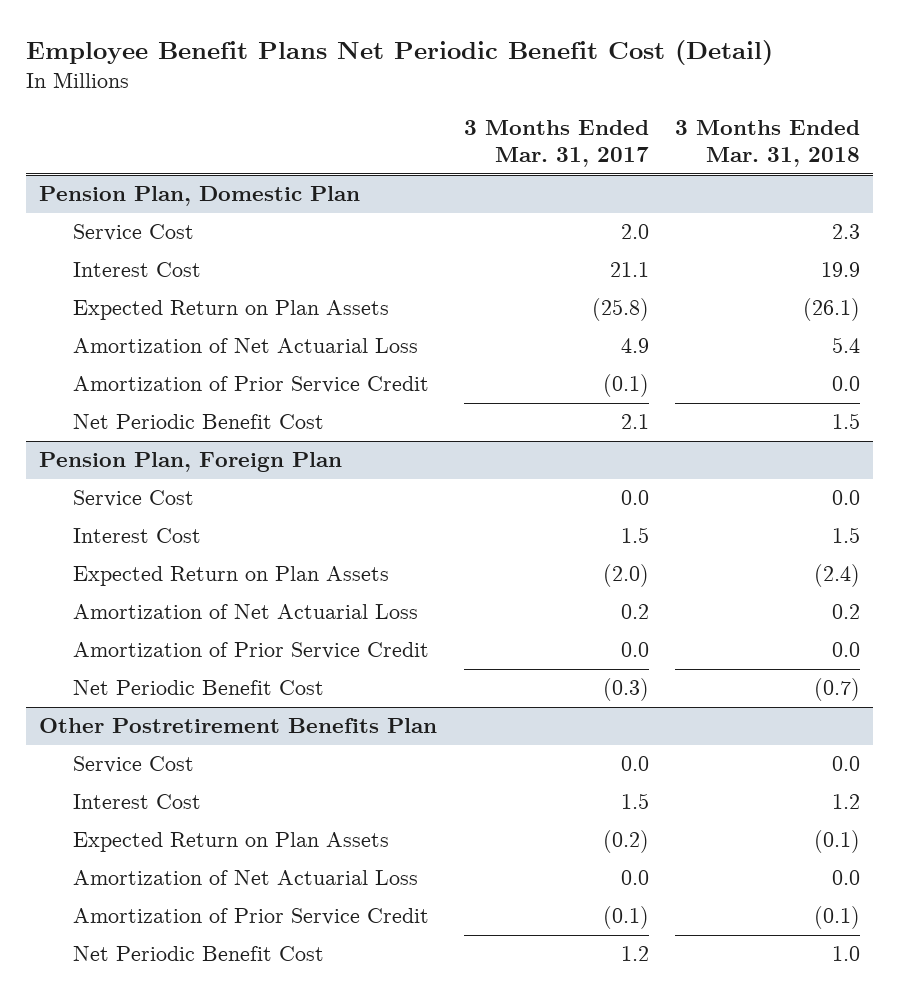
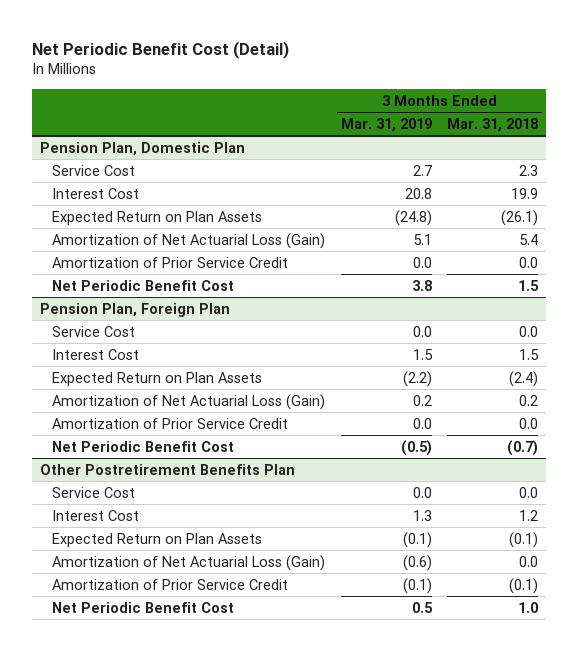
[25,39,773,65] Employee Benefit Plans Net Periodic Benefit Cost (Detail) -> [32,40,290,59] Net Periodic Benefit Cost (Detail)
[463,120,649,167] 3 Months Ended Mar. 31, 2017 -> none
none -> [340,117,432,132] Mar. 31, 2019
[72,338,418,354] Amortization of Net Actuarial Loss -> [52,232,326,249] Amortization of Net Actuarial Loss (Gain)
[72,604,418,620] Amortization of Net Actuarial Loss -> [52,393,326,410] Amortization of Net Actuarial Loss (Gain)
[72,870,418,886] Amortization of Net Actuarial Loss -> [52,554,326,571] Amortization of Net Actuarial Loss (Gain)

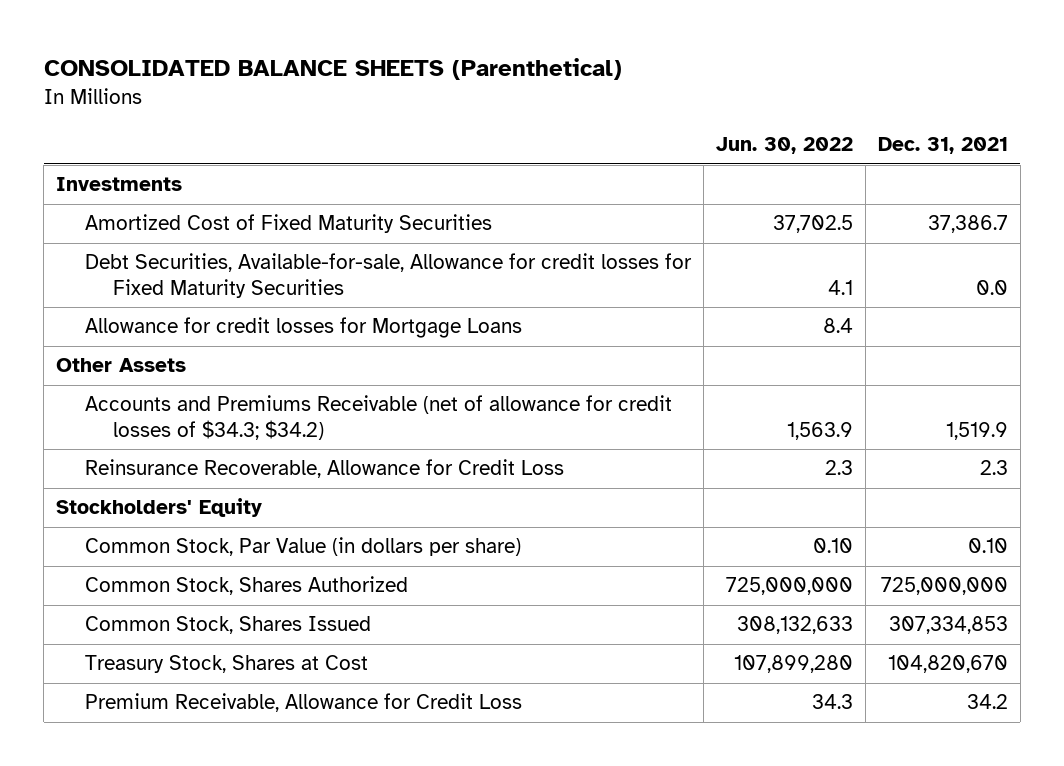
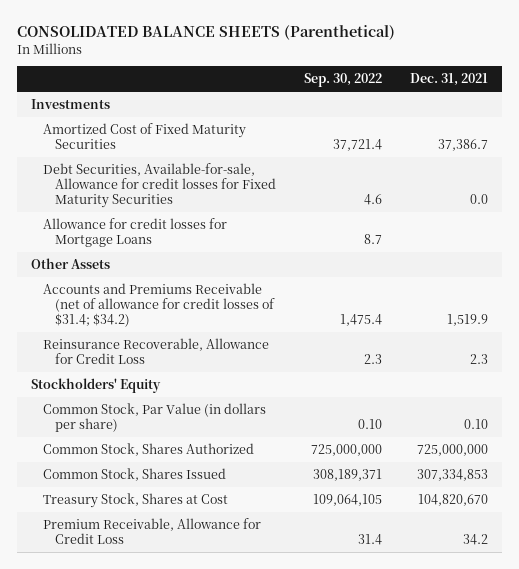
[715,137,853,155] Jun. 30, 2022 -> none
none -> [303,73,382,88] Sep. 30, 2022
[84,395,672,440] Accounts and Premiums Receivable (net of allowance for credit losses of $34.3; $34.2) -> [42,283,275,328] Accounts and Premiums Receivable (net of allowance for credit losses of $31.4; $34.2)

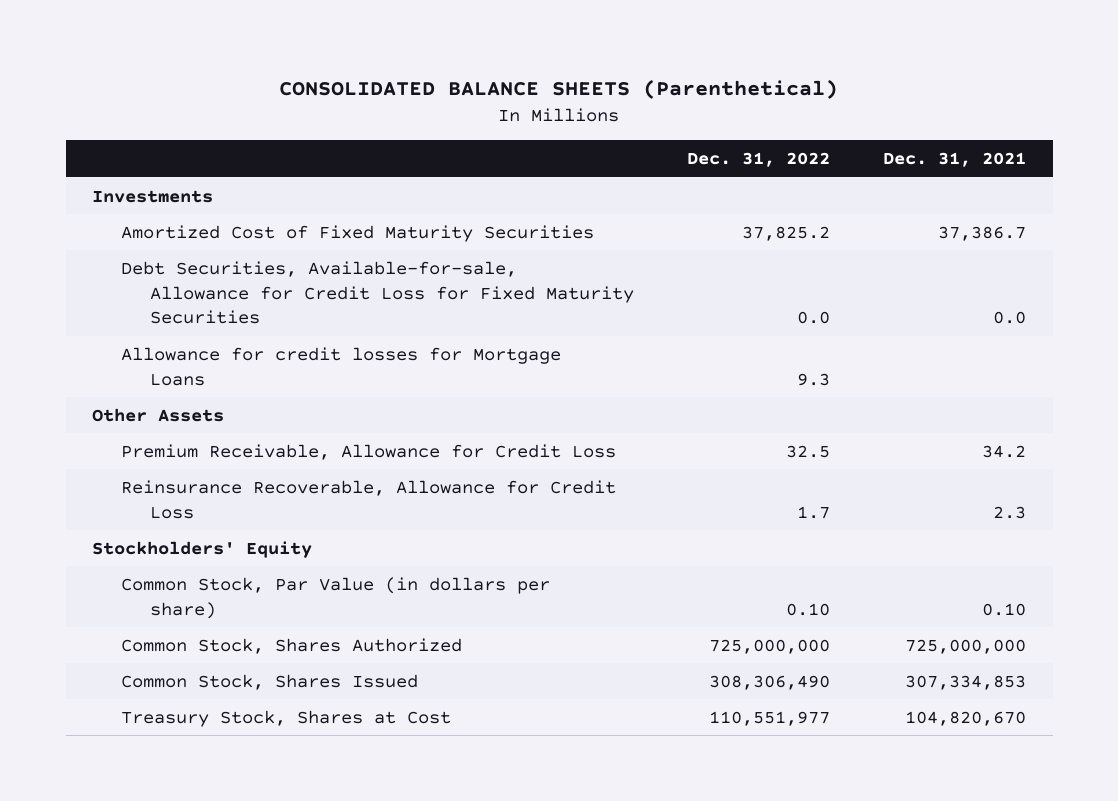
[303,73,382,88] Sep. 30, 2022 -> none
none -> [687,152,831,168] Dec. 31, 2022
[42,163,276,209] Debt Securities, Available-for-sale, Allowance for credit losses for Fixed Maturity Securities -> [121,260,635,325] Debt Securities, Available-for-sale, Allowance for Credit Loss for Fixed Maturity Securities
[42,283,275,328] Accounts and Premiums Receivable (net of allowance for credit losses of $31.4; $34.2) -> none
[42,518,261,545] Premium Receivable, Allowance for Credit Loss -> [121,443,617,460] Premium Receivable, Allowance for Credit Loss

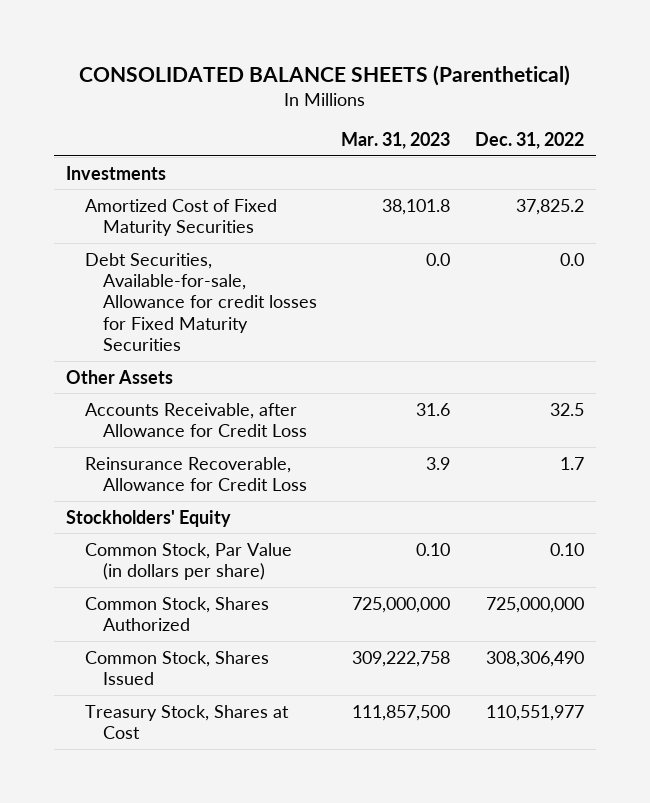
[883,152,1027,168] Dec. 31, 2021 -> none
none -> [341,132,451,150] Mar. 31, 2023
[121,346,562,386] Allowance for credit losses for Mortgage Loans -> none
[121,260,635,325] Debt Securities, Available-for-sale, Allowance for Credit Loss for Fixed Maturity Securities -> [84,252,317,351] Debt Securities, Available-for-sale, Allowance for credit losses for Fixed Maturity Securities
[121,443,617,460] Premium Receivable, Allowance for Credit Loss -> [84,402,307,437] Accounts Receivable, after Allowance for Credit Loss

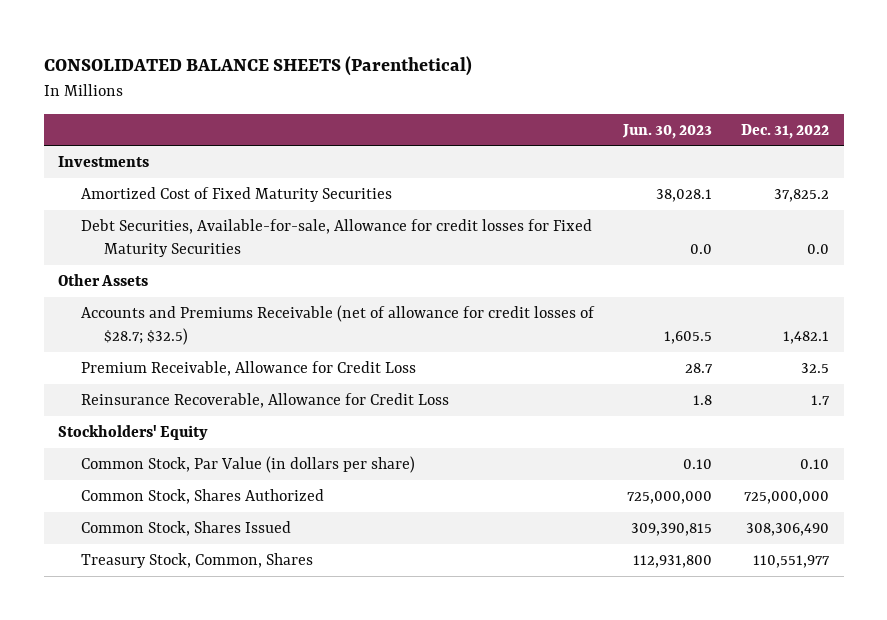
[341,132,451,150] Mar. 31, 2023 -> none
none -> [621,123,712,139] Jun. 30, 2023
none -> [80,305,595,346] Accounts and Premiums Receivable (net of allowance for credit losses of $28.7; $32.5)
[84,402,307,437] Accounts Receivable, after Allowance for Credit Loss -> [80,361,416,377] Premium Receivable, Allowance for Credit Loss
[84,704,289,739] Treasury Stock, Shares at Cost -> [80,553,313,569] Treasury Stock, Common, Shares

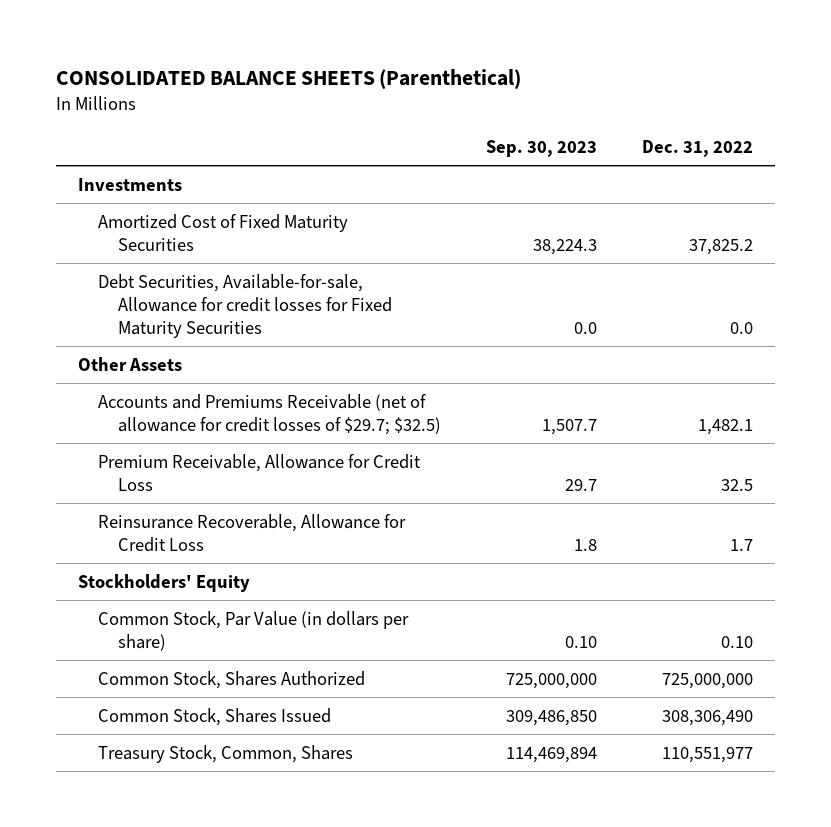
[621,123,712,139] Jun. 30, 2023 -> none
none -> [486,139,598,157] Sep. 30, 2023
[80,305,595,346] Accounts and Premiums Receivable (net of allowance for credit losses of $28.7; $32.5) -> [98,393,442,435] Accounts and Premiums Receivable (net of allowance for credit losses of $29.7; $32.5)

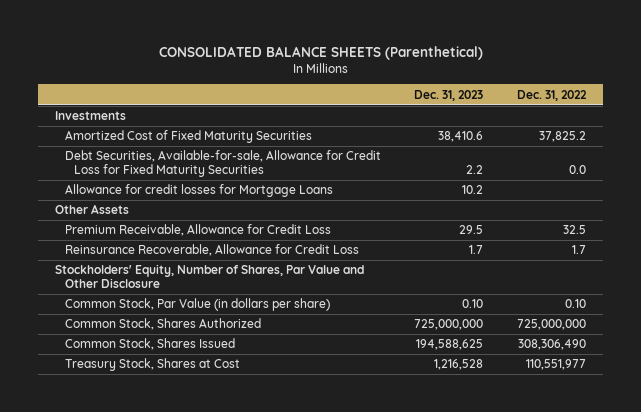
[486,139,598,157] Sep. 30, 2023 -> none
none -> [414,89,484,101] Dec. 31, 2023
[98,273,393,338] Debt Securities, Available-for-sale, Allowance for credit losses for Fixed Maturity Securities -> [64,150,381,178] Debt Securities, Available-for-sale, Allowance for Credit Loss for Fixed Maturity Securities
none -> [64,184,333,198] Allowance for credit losses for Mortgage Loans
[98,393,442,435] Accounts and Premiums Receivable (net of allowance for credit losses of $29.7; $32.5) -> none
[78,573,251,592] Stockholders' Equity -> none
none -> [55,264,365,289] Stockholders' Equity, Number of Shares, Par Value and Other Disclosure
[98,744,354,763] Treasury Stock, Common, Shares -> [64,358,240,372] Treasury Stock, Shares at Cost

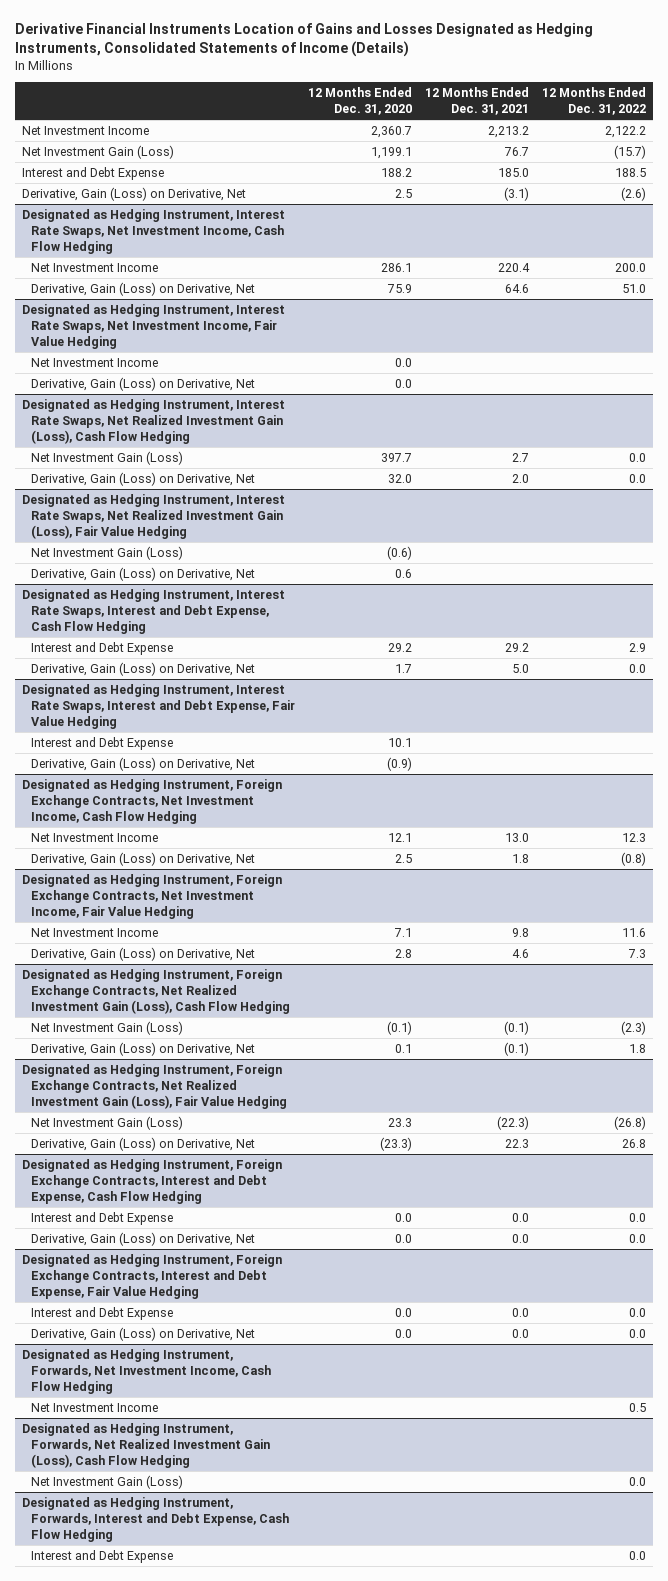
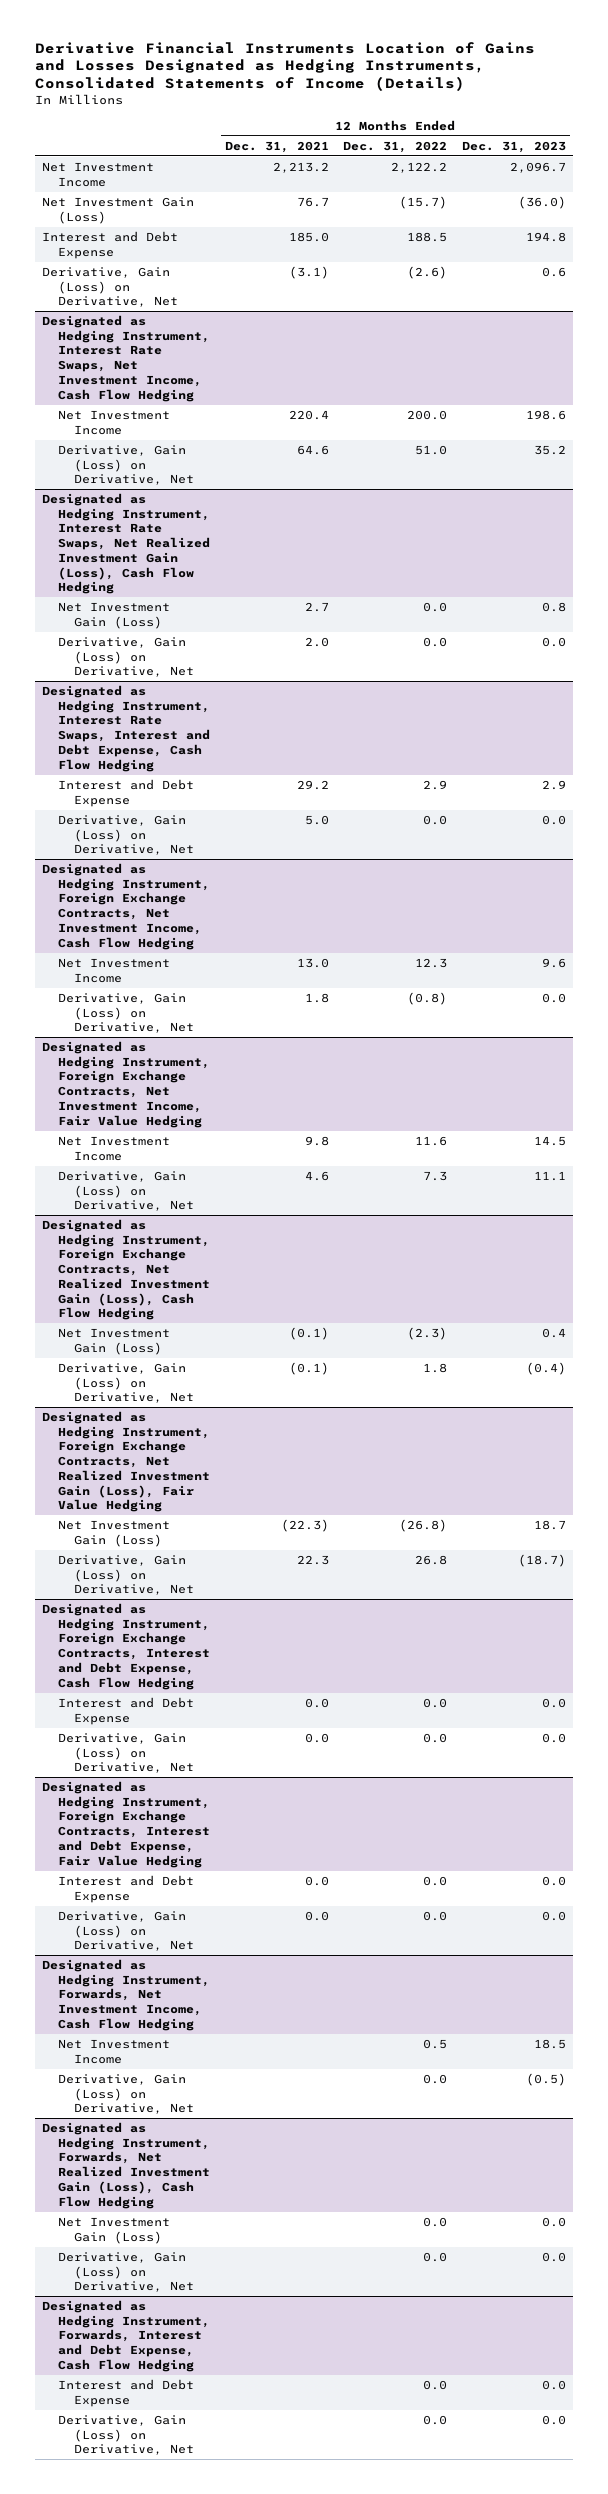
[308,87,413,115] 12 Months Ended Dec. 31, 2020 -> none
none -> [462,140,567,153] Dec. 31, 2023
[21,303,285,349] Designated as Hedging Instrument, Interest Rate Swaps, Net Investment Income, Fair Value Hedging -> none
[31,357,159,367] Net Investment Income -> none
[31,376,256,391] Derivative, Gain (Loss) on Derivative, Net -> none
[21,493,285,539] Designated as Hedging Instrument, Interest Rate Swaps, Net Realized Investment Gain (Loss), Fair Value Hedging -> none
[31,545,184,560] Net Investment Gain (Loss) -> none
[31,566,256,581] Derivative, Gain (Loss) on Derivative, Net -> none
[21,683,296,729] Designated as Hedging Instrument, Interest Rate Swaps, Interest and Debt Expense, Fair Value Hedging -> none
[31,736,174,750] Interest and Debt Expense -> none
[31,756,256,771] Derivative, Gain (Loss) on Derivative, Net -> none
none -> [57,2074,195,2115] Derivative, Gain (Loss) on Derivative, Net
none -> [57,2252,195,2293] Derivative, Gain (Loss) on Derivative, Net
none -> [57,2415,195,2456] Derivative, Gain (Loss) on Derivative, Net

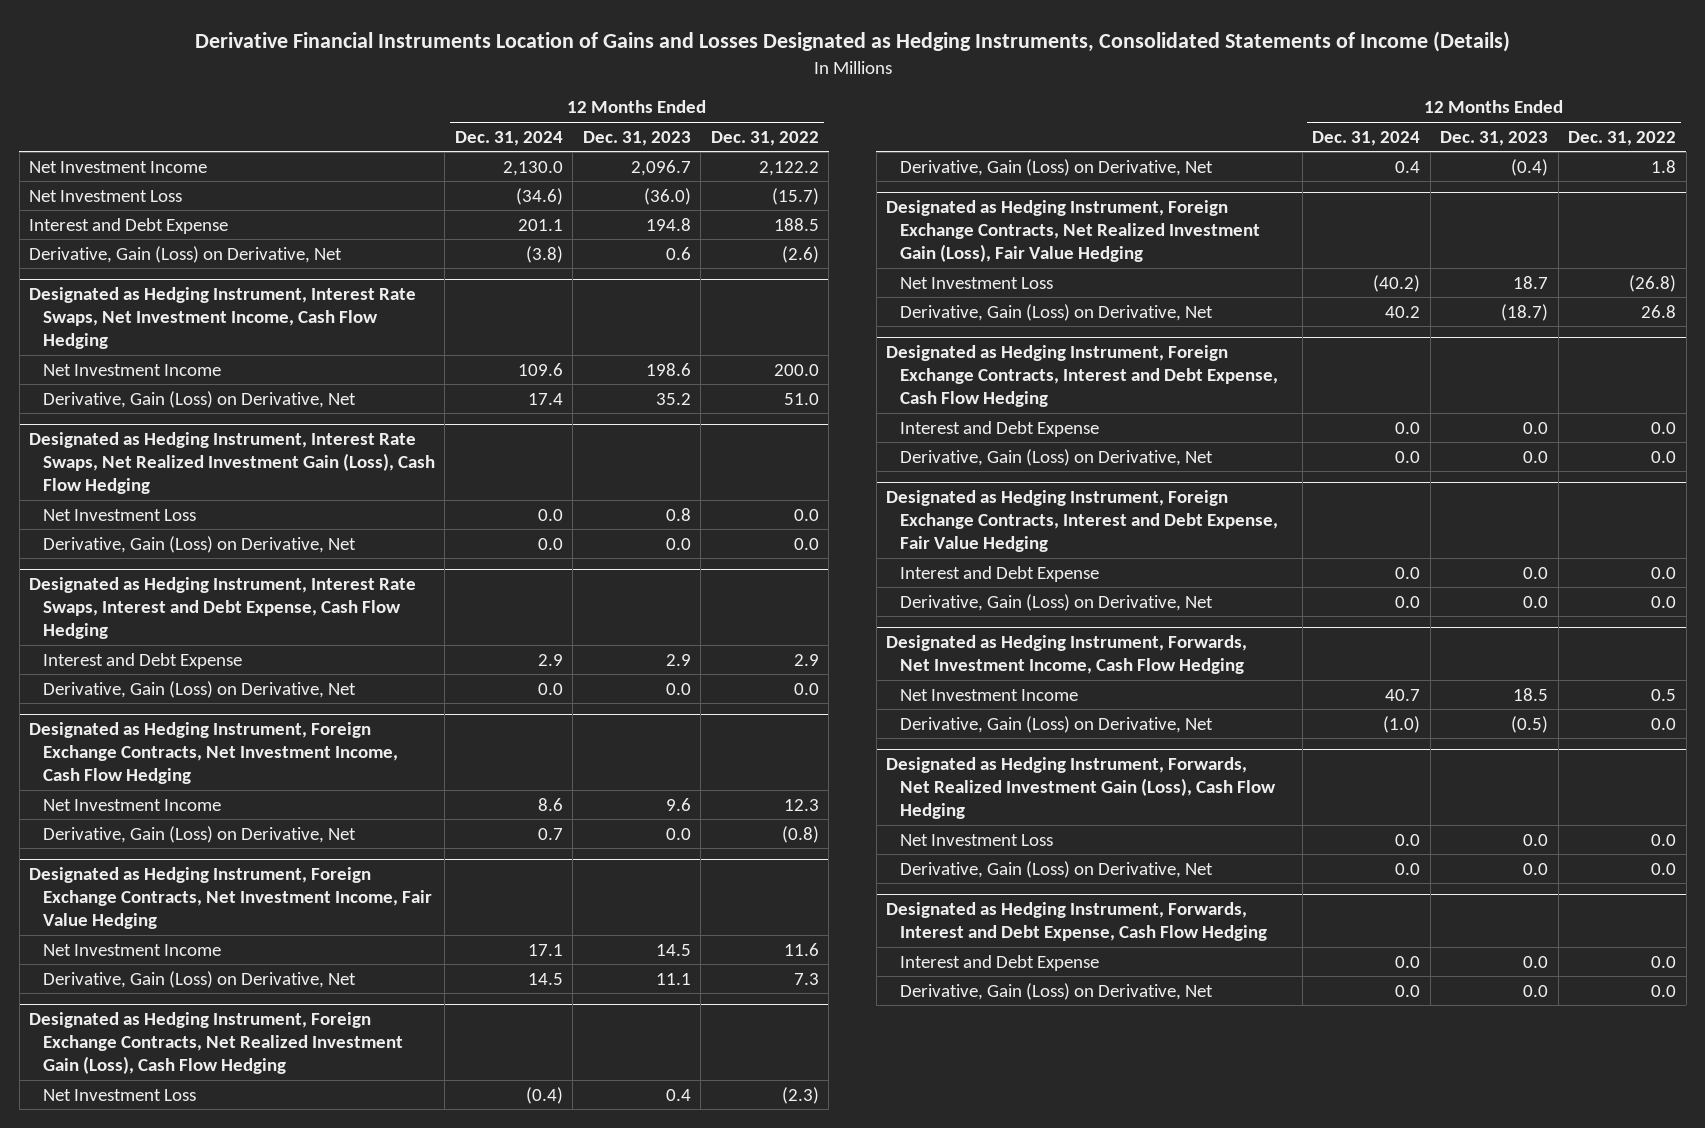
[224,140,329,153] Dec. 31, 2021 -> none
none -> [454,130,563,146] Dec. 31, 2024
[41,197,194,224] Net Investment Gain (Loss) -> [29,189,183,202] Net Investment Loss
[57,602,170,629] Net Investment Gain (Loss) -> [42,508,196,521] Net Investment Loss
[57,1328,170,1355] Net Investment Gain (Loss) -> [42,1088,196,1101] Net Investment Loss
[57,1520,170,1547] Net Investment Gain (Loss) -> [900,276,1054,289] Net Investment Loss
[57,2217,170,2244] Net Investment Gain (Loss) -> [900,833,1054,846] Net Investment Loss

